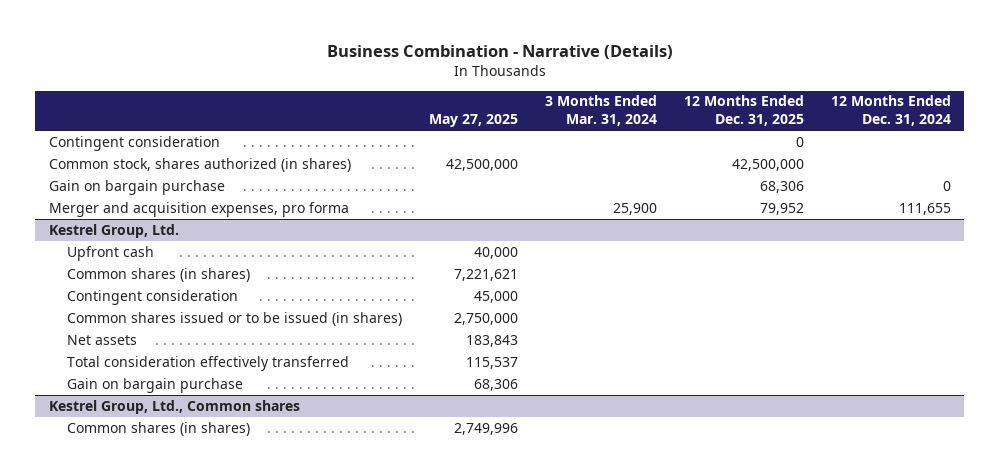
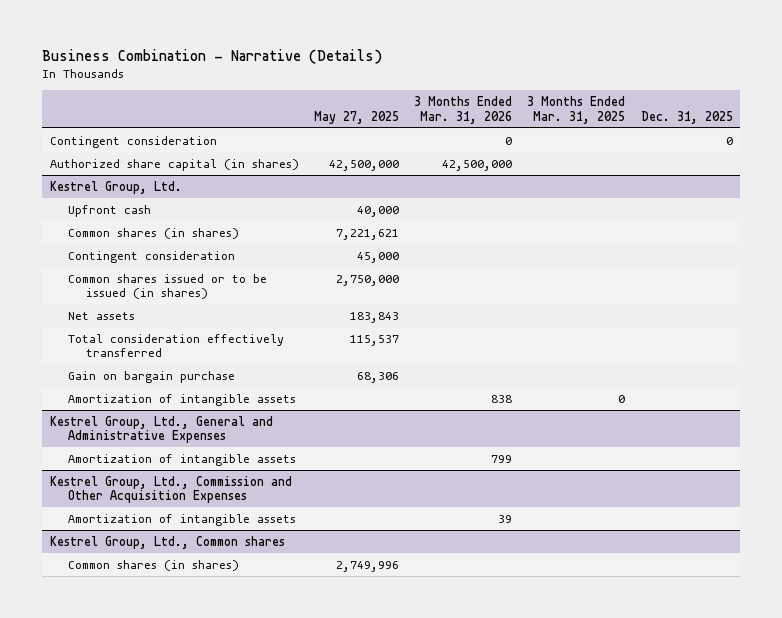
[544,95,657,127] 3 Months Ended Mar. 31, 2024 -> none
[683,95,804,127] 12 Months Ended Dec. 31, 2025 -> none
[830,95,951,127] 12 Months Ended Dec. 31, 2024 -> none
none -> [414,96,513,124] 3 Months Ended Mar. 31, 2026
none -> [527,96,626,124] 3 Months Ended Mar. 31, 2025
none -> [640,110,733,124] Dec. 31, 2025
[48,179,225,195] Gain on bargain purchase -> none
[48,201,349,217] Merger and acquisition expenses, pro forma -> none
[48,157,351,172] Common stock, shares authorized (in shares) -> [49,158,299,171] Authorized share capital (in shares)
none -> [67,393,296,406] Amortization of intangible assets
none -> [49,415,273,444] Kestrel Group, Ltd., General and Administrative Expenses
none -> [67,453,296,466] Amortization of intangible assets
none -> [49,475,292,504] Kestrel Group, Ltd., Commission and Other Acquisition Expenses
none -> [67,513,296,526] Amortization of intangible assets

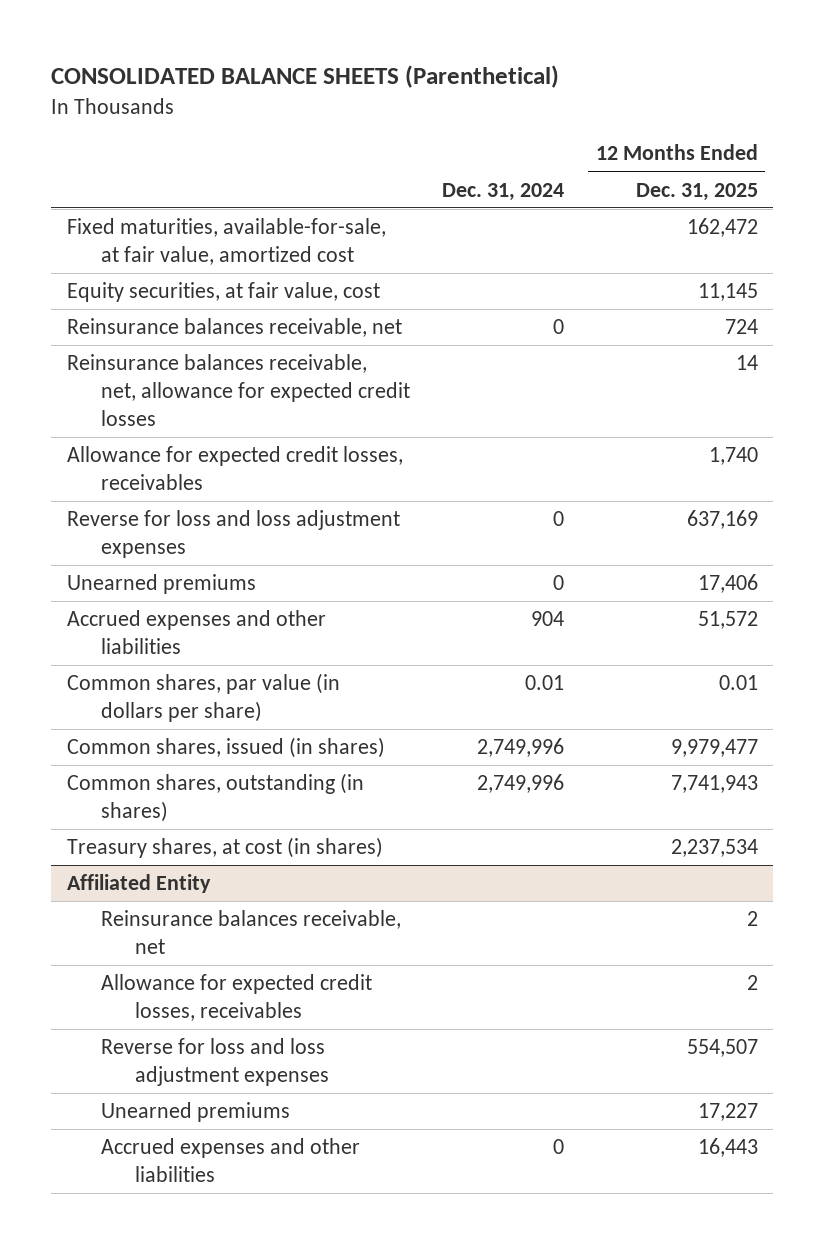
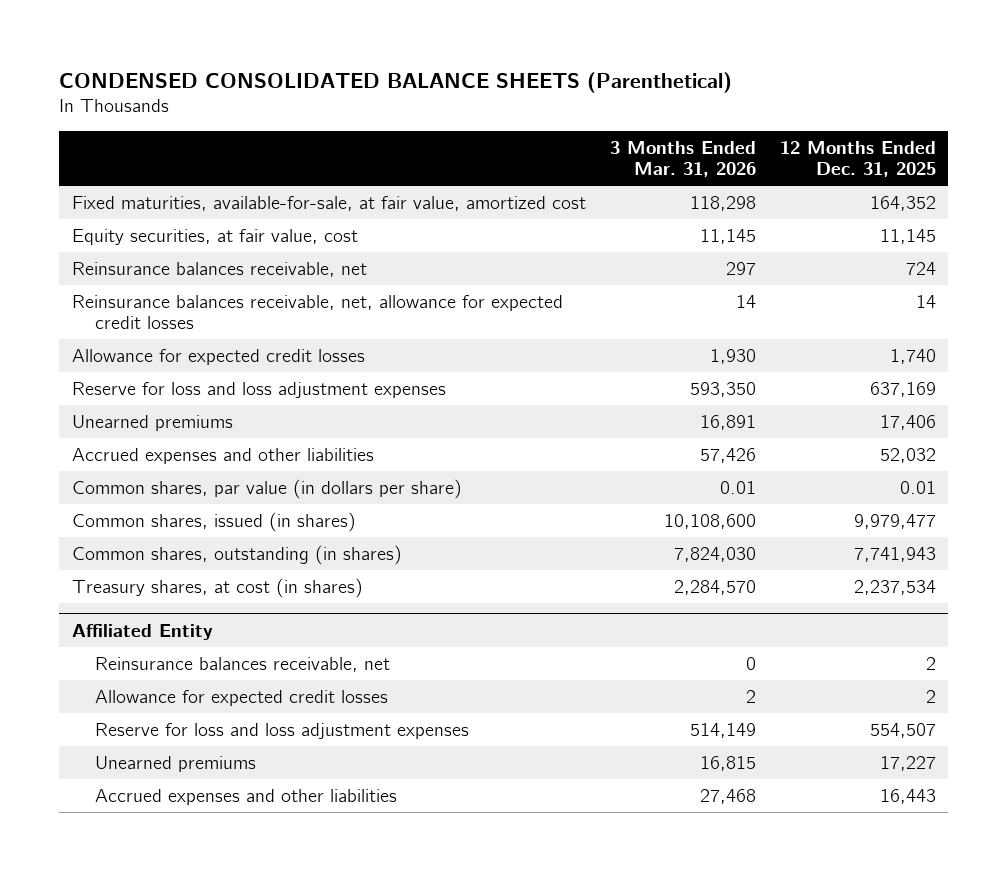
[50,65,559,89] CONSOLIDATED BALANCE SHEETS (Parenthetical) -> [59,71,733,93] CONDENSED CONSOLIDATED BALANCE SHEETS (Parenthetical)
[441,182,564,201] Dec. 31, 2024 -> none
none -> [609,140,756,177] 3 Months Ended Mar. 31, 2026
[686,218,758,238] 162,472 -> [870,195,937,211] 164,352
[66,446,403,490] Allowance for expected credit losses, receivables -> [71,348,365,365] Allowance for expected credit losses
[66,510,400,558] Reverse for loss and loss adjustment expenses -> [71,381,446,398] Reserve for loss and loss adjustment expenses
[697,611,758,630] 51,572 -> [880,447,937,463] 52,032
[100,974,372,1021] Allowance for expected credit losses, receivables -> [95,689,389,706] Allowance for expected credit losses
[100,1038,330,1086] Reverse for loss and loss adjustment expenses -> [95,722,470,739] Reserve for loss and loss adjustment expenses

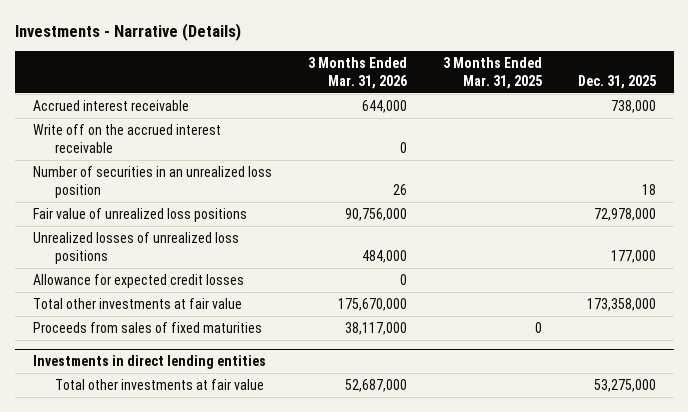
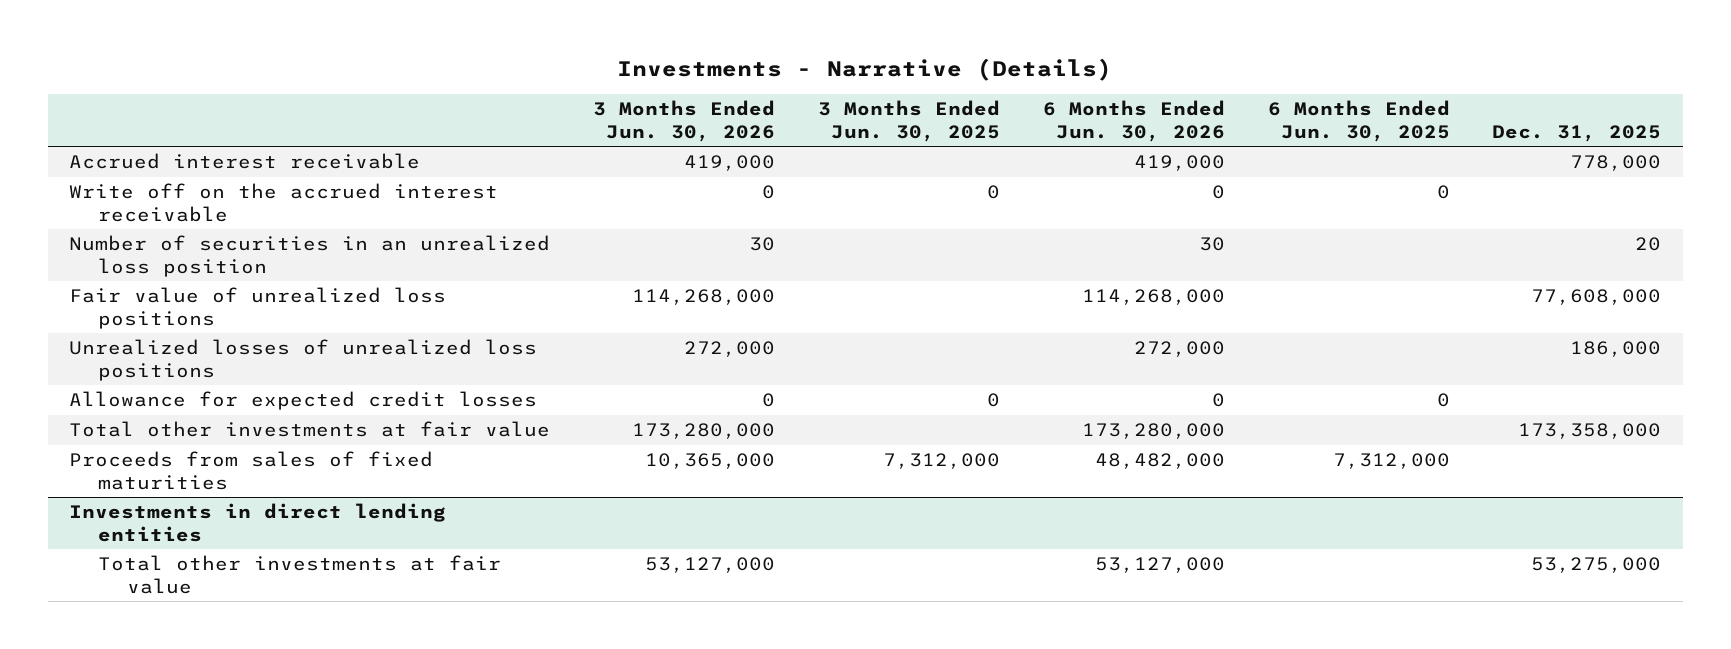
[307,56,407,89] 3 Months Ended Mar. 31, 2026 -> none
[442,56,542,89] 3 Months Ended Mar. 31, 2025 -> none
none -> [593,100,776,142] 3 Months Ended Jun. 30, 2026
none -> [817,100,1000,142] 3 Months Ended Jun. 30, 2025
none -> [1042,100,1225,142] 6 Months Ended Jun. 30, 2026
none -> [1267,100,1450,142] 6 Months Ended Jun. 30, 2025
[610,99,656,113] 738,000 -> [1570,155,1662,172] 778,000
[641,184,656,196] 18 -> [1635,237,1662,252] 20
[593,207,656,221] 72,978,000 -> [1531,289,1662,306] 77,608,000
[610,250,656,264] 177,000 -> [1570,341,1662,358] 186,000

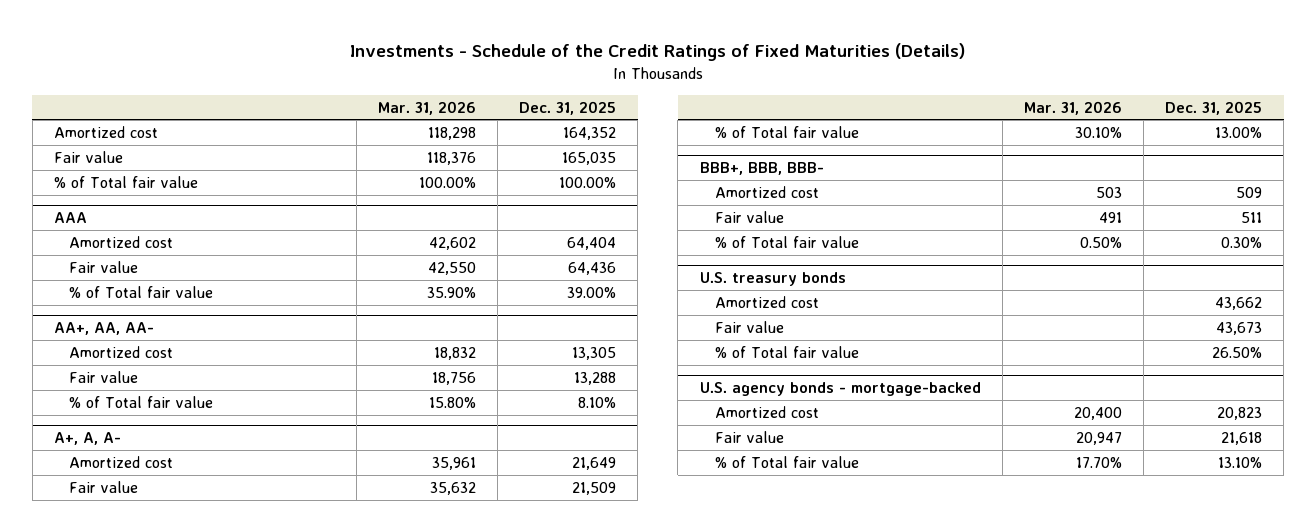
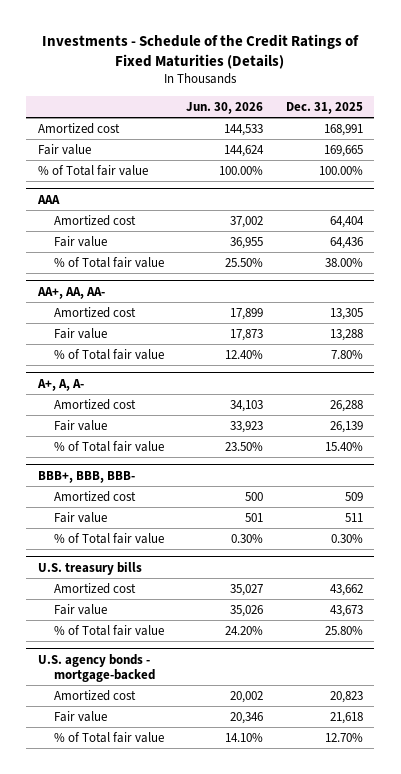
[377,100,476,115] Mar. 31, 2026 -> none
none -> [186,102,264,115] Jun. 30, 2026
[563,126,617,140] 164,352 -> [324,123,364,136] 168,991
[562,151,617,165] 165,035 -> [324,144,364,157] 169,665
[567,286,617,298] 39.00% -> [325,257,364,267] 38.00%
[578,396,617,408] 8.10% -> [331,349,364,359] 7.80%
[572,456,617,470] 21,649 -> [330,399,364,412] 26,288
[572,481,617,495] 21,509 -> [330,420,364,433] 26,139
[1215,126,1263,138] 13.00% -> [325,441,364,451] 15.40%
[699,271,846,286] U.S. treasury bonds -> [37,561,142,575] U.S. treasury bills
[1212,346,1263,358] 26.50% -> [325,625,364,635] 25.80%
[1218,456,1263,468] 13.10% -> [325,732,364,742] 12.70%

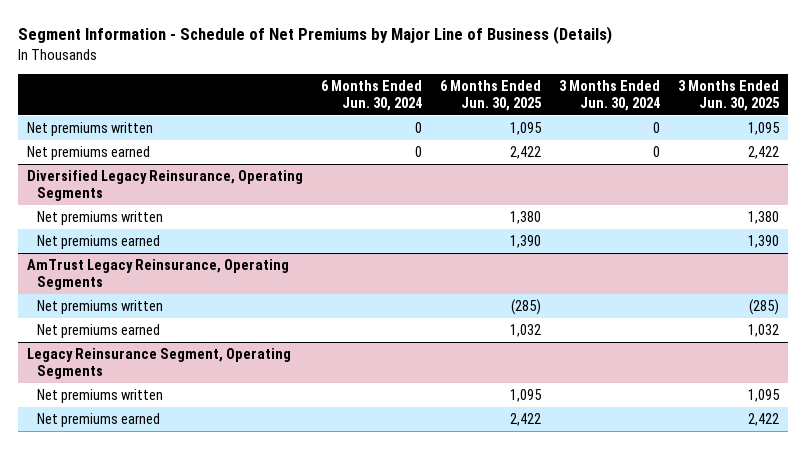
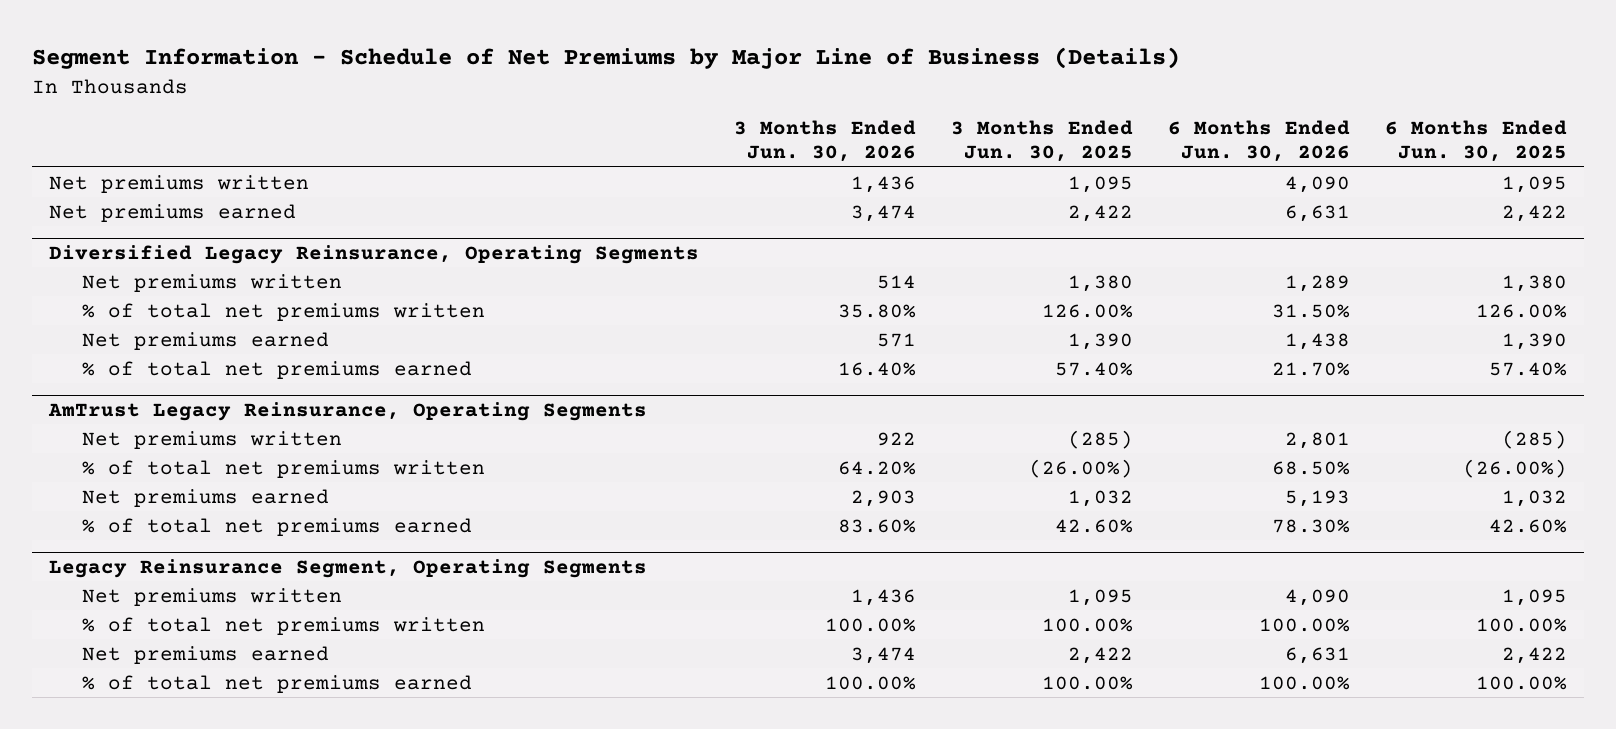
[321,80,423,111] 6 Months Ended Jun. 30, 2024 -> none
[559,80,661,111] 3 Months Ended Jun. 30, 2024 -> none
none -> [734,120,917,163] 3 Months Ended Jun. 30, 2026
none -> [1167,120,1350,163] 6 Months Ended Jun. 30, 2026
none -> [82,302,486,321] % of total net premiums written
none -> [82,360,473,379] % of total net premiums earned
none -> [82,459,486,478] % of total net premiums written
none -> [82,517,473,536] % of total net premiums earned
none -> [82,616,486,635] % of total net premiums written
none -> [82,674,473,693] % of total net premiums earned

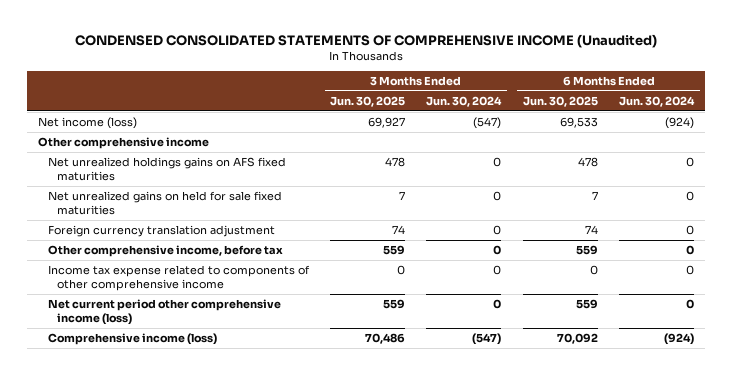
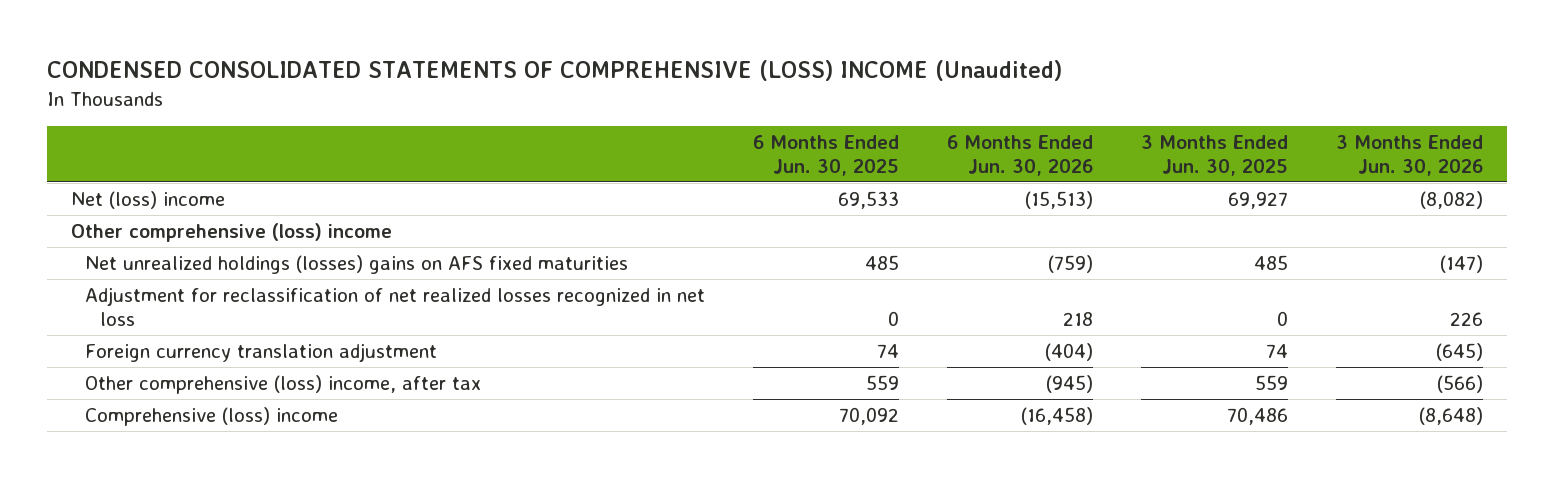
[75,33,658,48] CONDENSED CONSOLIDATED STATEMENTS OF COMPREHENSIVE INCOME (Unaudited) -> [46,60,1062,82] CONDENSED CONSOLIDATED STATEMENTS OF COMPREHENSIVE (LOSS) INCOME (Unaudited)
[426,95,503,107] Jun. 30, 2024 -> none
[619,95,696,107] Jun. 30, 2024 -> none
none -> [946,134,1093,176] 6 Months Ended Jun. 30, 2026
none -> [1335,134,1483,176] 3 Months Ended Jun. 30, 2026
[47,191,282,215] Net unrealized gains on held for sale fixed maturities -> none
[37,117,137,130] Net income (loss) -> [70,190,225,209] Net (loss) income
[37,137,209,150] Other comprehensive income -> [70,222,392,242] Other comprehensive (loss) income
[47,157,286,181] Net unrealized holdings gains on AFS fixed maturities -> [85,254,629,274] Net unrealized holdings (losses) gains on AFS fixed maturities
[385,157,406,168] 478 -> [1253,254,1288,270] 485
[577,157,598,168] 478 -> [865,254,900,270] 485
none -> [85,286,706,327] Adjustment for reclassification of net realized losses recognized in net loss
[47,245,283,258] Other comprehensive income, before tax -> none
[47,265,310,291] Income tax expense related to components of other comprehensive income -> none
[47,299,281,325] Net current period other comprehensive income (loss) -> [85,374,482,394] Other comprehensive (loss) income, after tax
[47,333,217,346] Comprehensive income (loss) -> [85,406,339,426] Comprehensive (loss) income

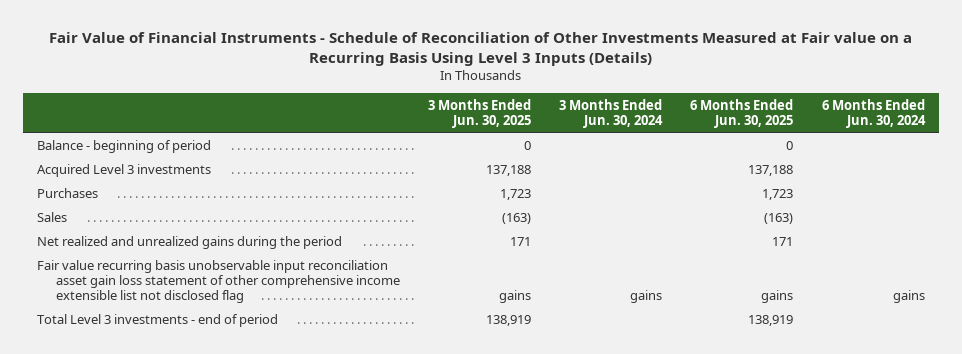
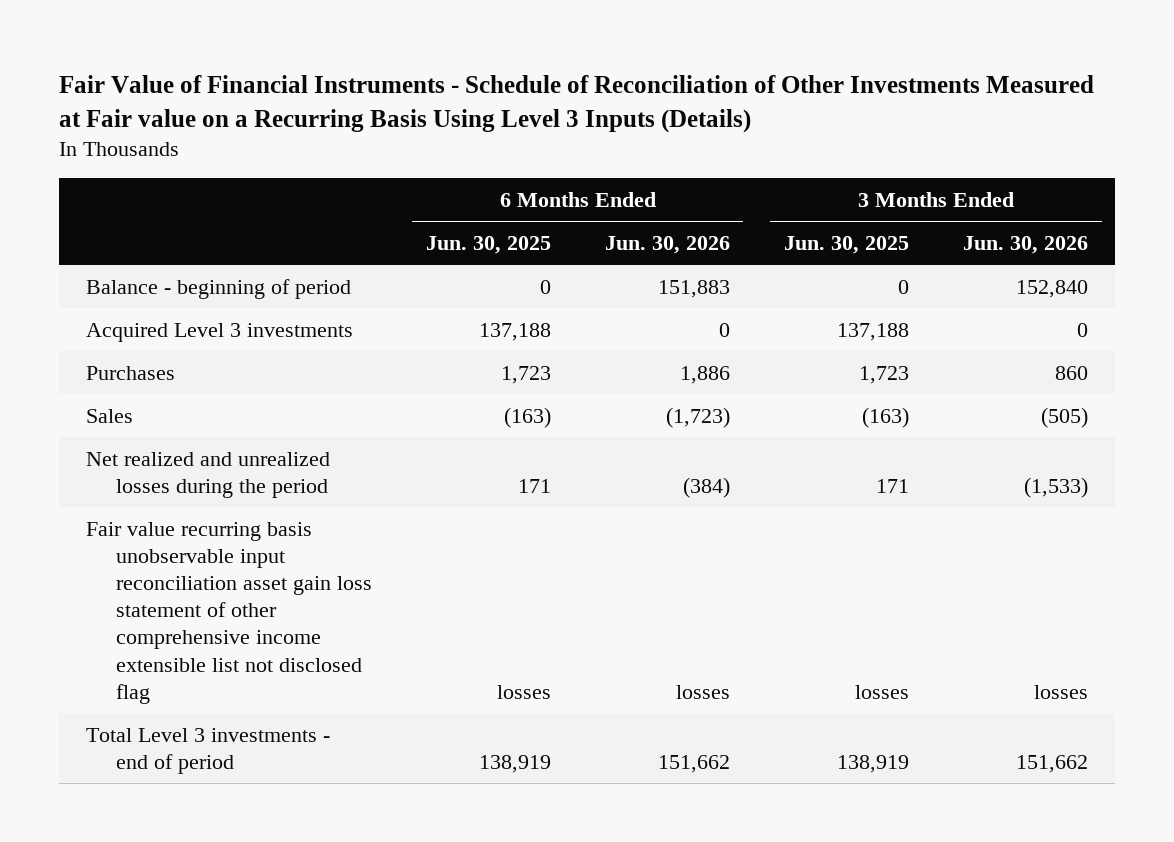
[559,98,664,129] 3 Months Ended Jun. 30, 2024 -> none
[821,98,926,129] 6 Months Ended Jun. 30, 2024 -> none
none -> [604,235,730,254] Jun. 30, 2026
none -> [963,235,1089,254] Jun. 30, 2026
[37,235,343,249] Net realized and unrealized gains during the period -> [86,451,331,498] Net realized and unrealized losses during the period
[498,289,531,303] gains -> [854,684,909,699] losses
[761,289,794,303] gains -> [496,684,551,699] losses

